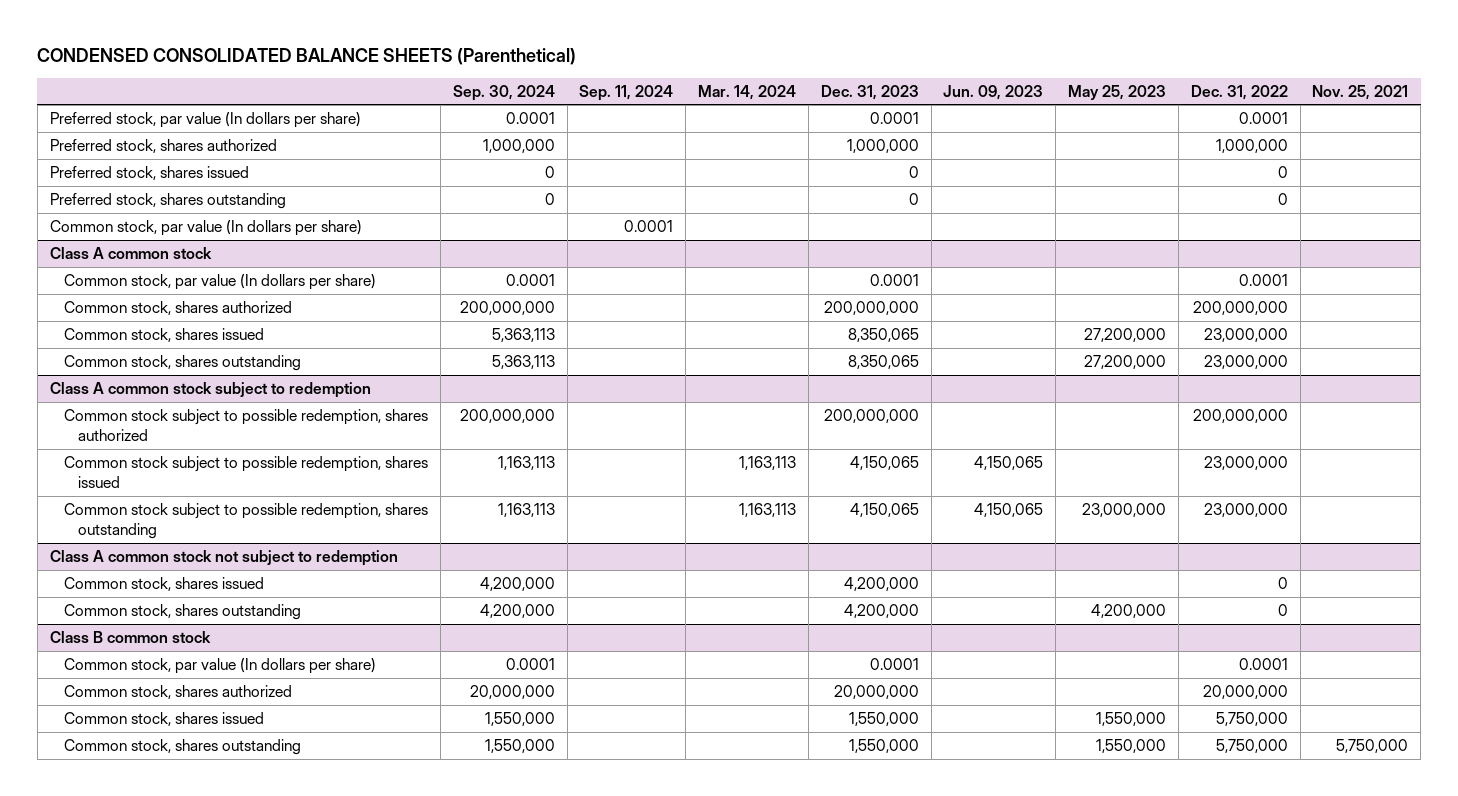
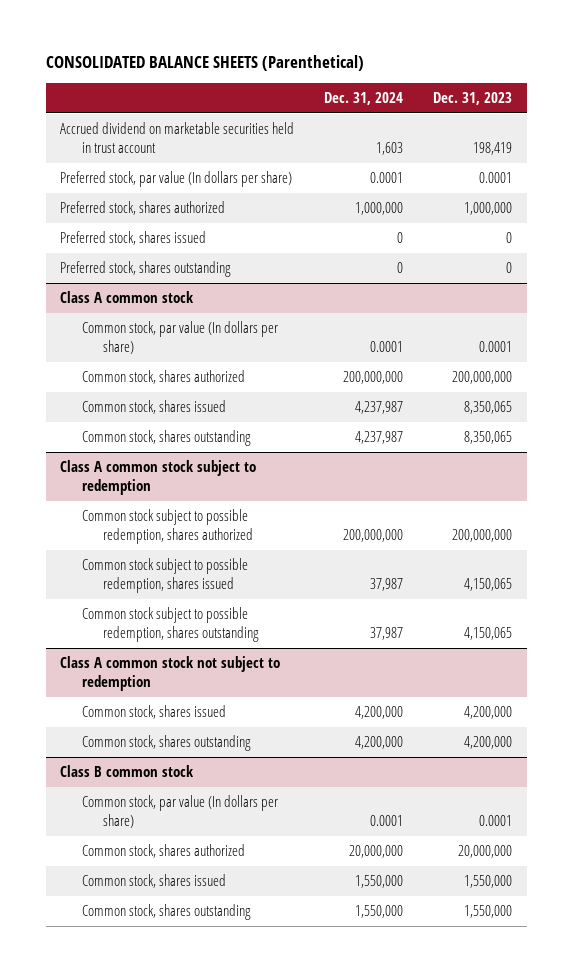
[37,47,577,65] CONDENSED CONSOLIDATED BALANCE SHEETS (Parenthetical) -> [45,55,364,72] CONSOLIDATED BALANCE SHEETS (Parenthetical)
[452,84,555,101] Sep. 30, 2024 -> none
[579,84,674,101] Sep. 11, 2024 -> none
[698,84,797,100] Mar. 14, 2024 -> none
[943,84,1044,100] Jun. 09, 2023 -> none
[1068,84,1167,100] May 25, 2023 -> none
[1190,84,1288,100] Dec. 31, 2022 -> none
[1312,84,1409,100] Nov. 25, 2021 -> none
none -> [324,92,404,106] Dec. 31, 2024
none -> [60,122,295,153] Accrued dividend on marketable securities held in trust account
[49,220,362,237] Common stock, par value (In dollars per share) -> none

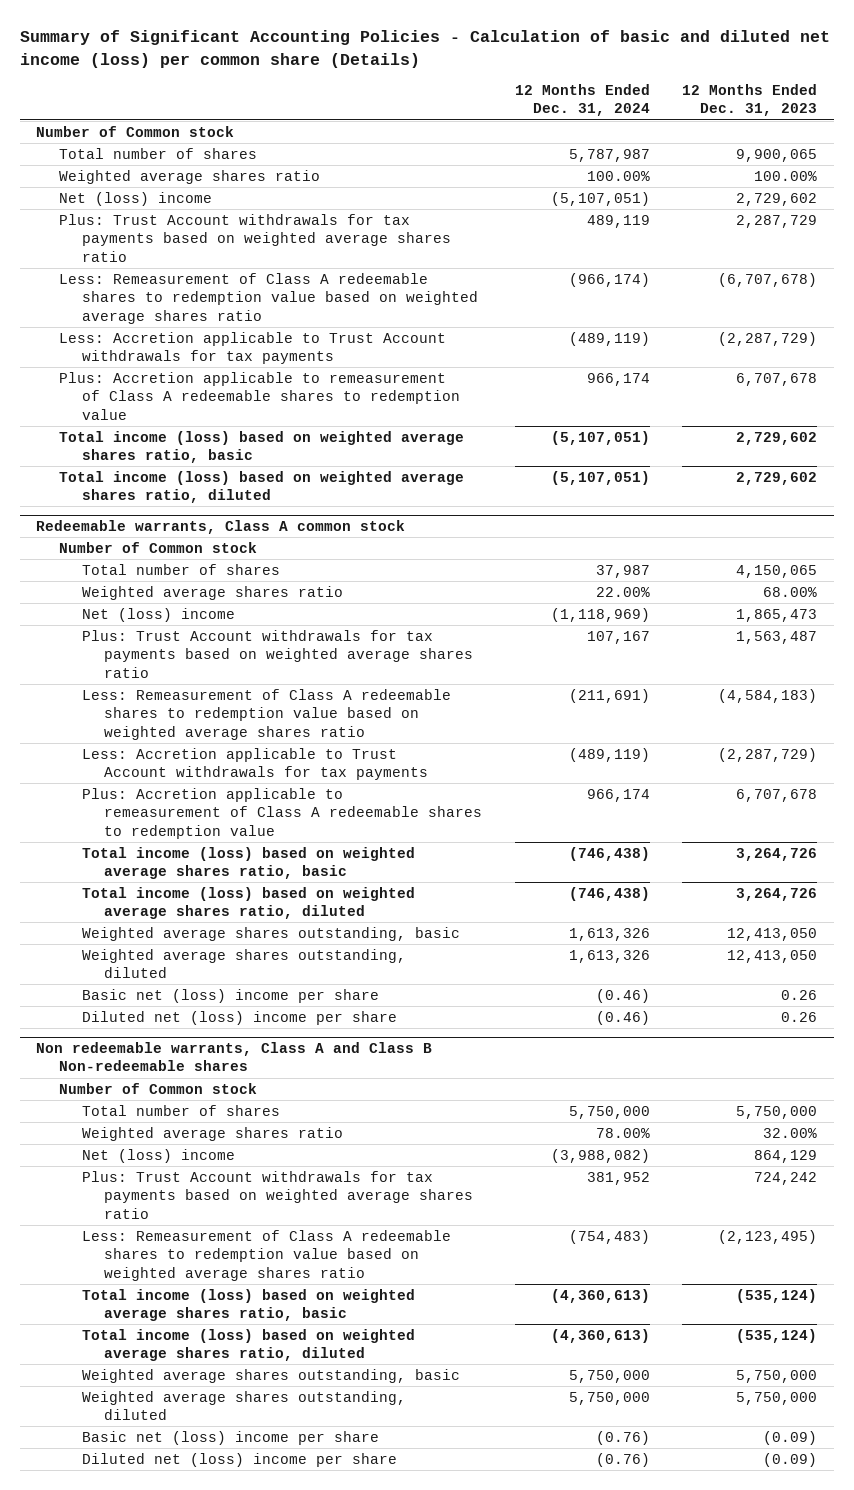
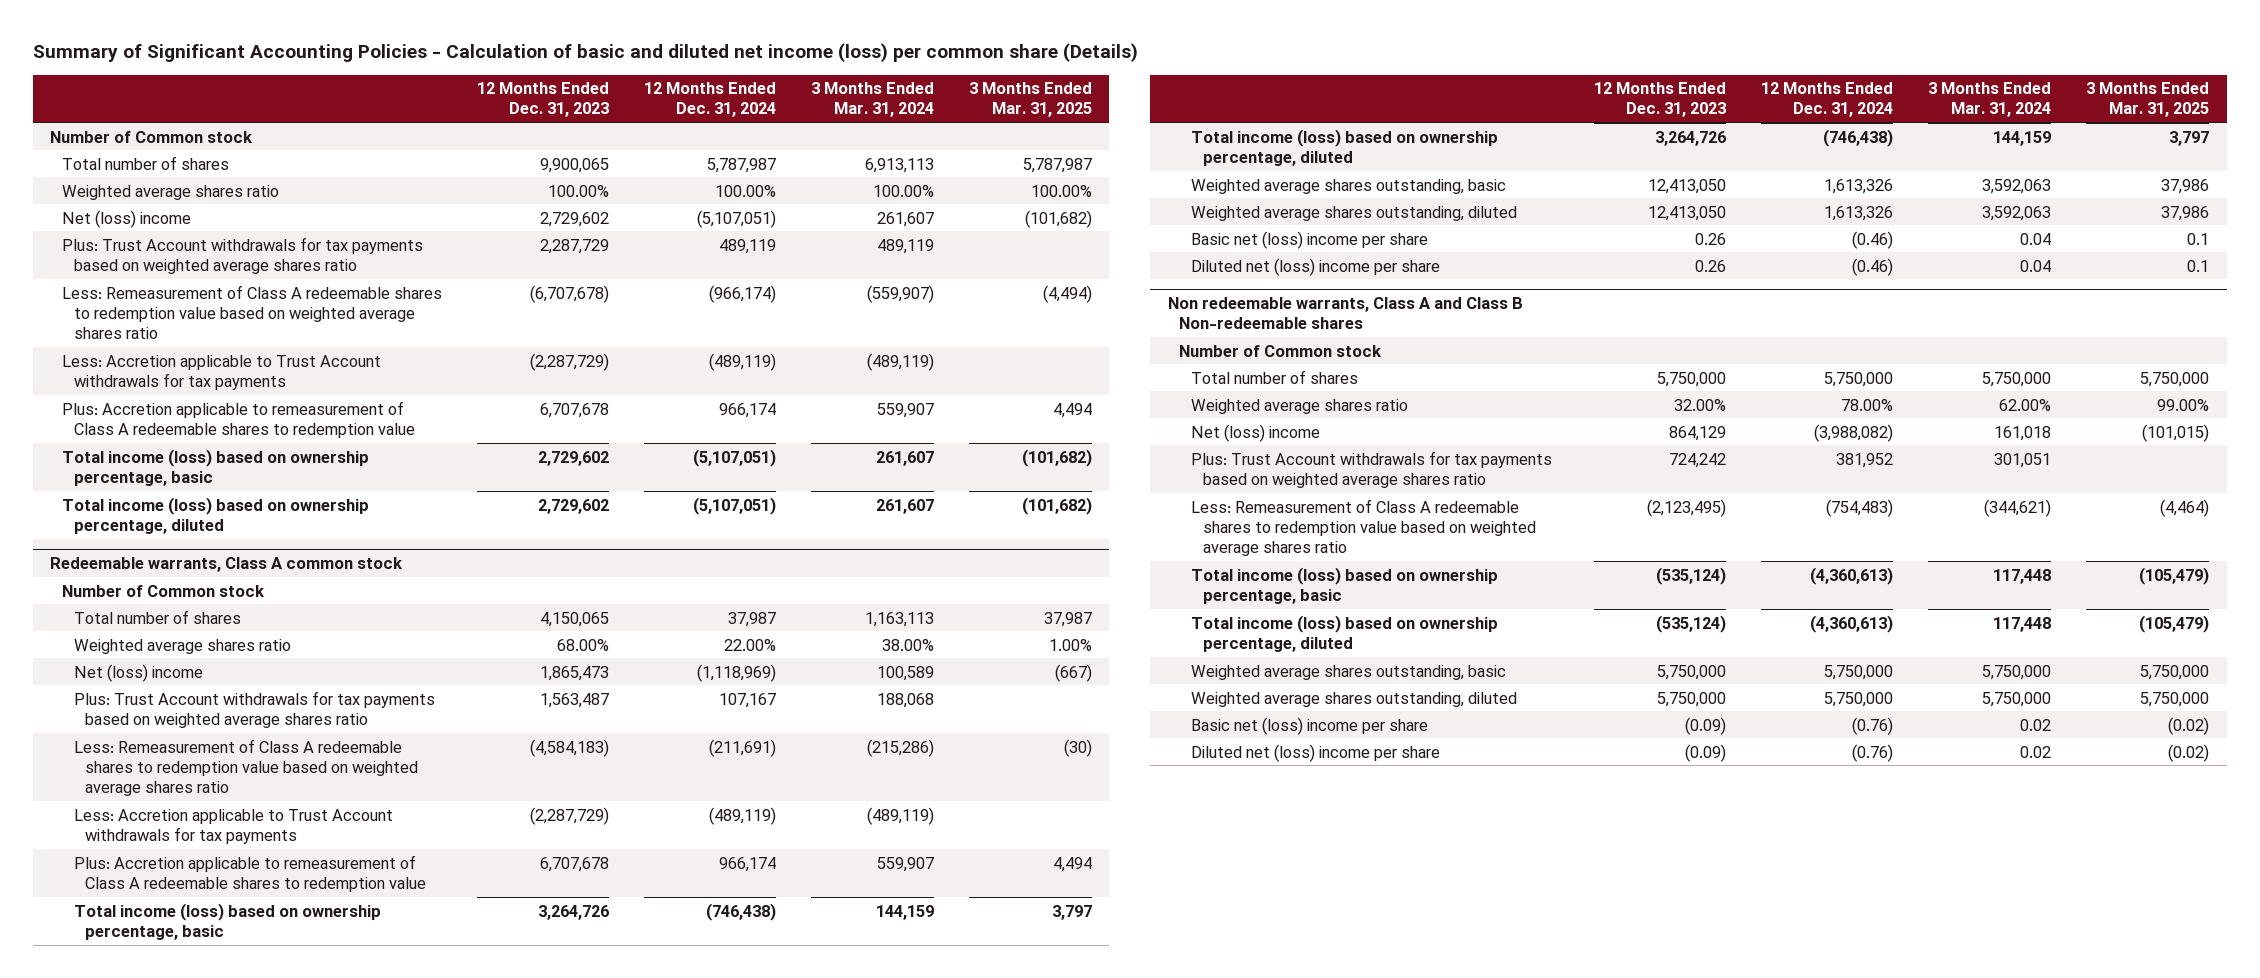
none -> [810,82,934,118] 3 Months Ended Mar. 31, 2024
none -> [968,82,1092,118] 3 Months Ended Mar. 31, 2025
[59,430,465,464] Total income (loss) based on weighted average shares ratio, basic -> [61,448,369,486] Total income (loss) based on ownership percentage, basic
[59,470,465,504] Total income (loss) based on weighted average shares ratio, diluted -> [61,496,369,534] Total income (loss) based on ownership percentage, diluted
[81,846,415,880] Total income (loss) based on weighted average shares ratio, basic -> [73,902,381,940] Total income (loss) based on ownership percentage, basic
[81,886,415,920] Total income (loss) based on weighted average shares ratio, diluted -> [1191,128,1499,166] Total income (loss) based on ownership percentage, diluted
[81,1288,415,1322] Total income (loss) based on weighted average shares ratio, basic -> [1191,566,1499,604] Total income (loss) based on ownership percentage, basic
[81,1328,415,1362] Total income (loss) based on weighted average shares ratio, diluted -> [1191,614,1499,652] Total income (loss) based on ownership percentage, diluted

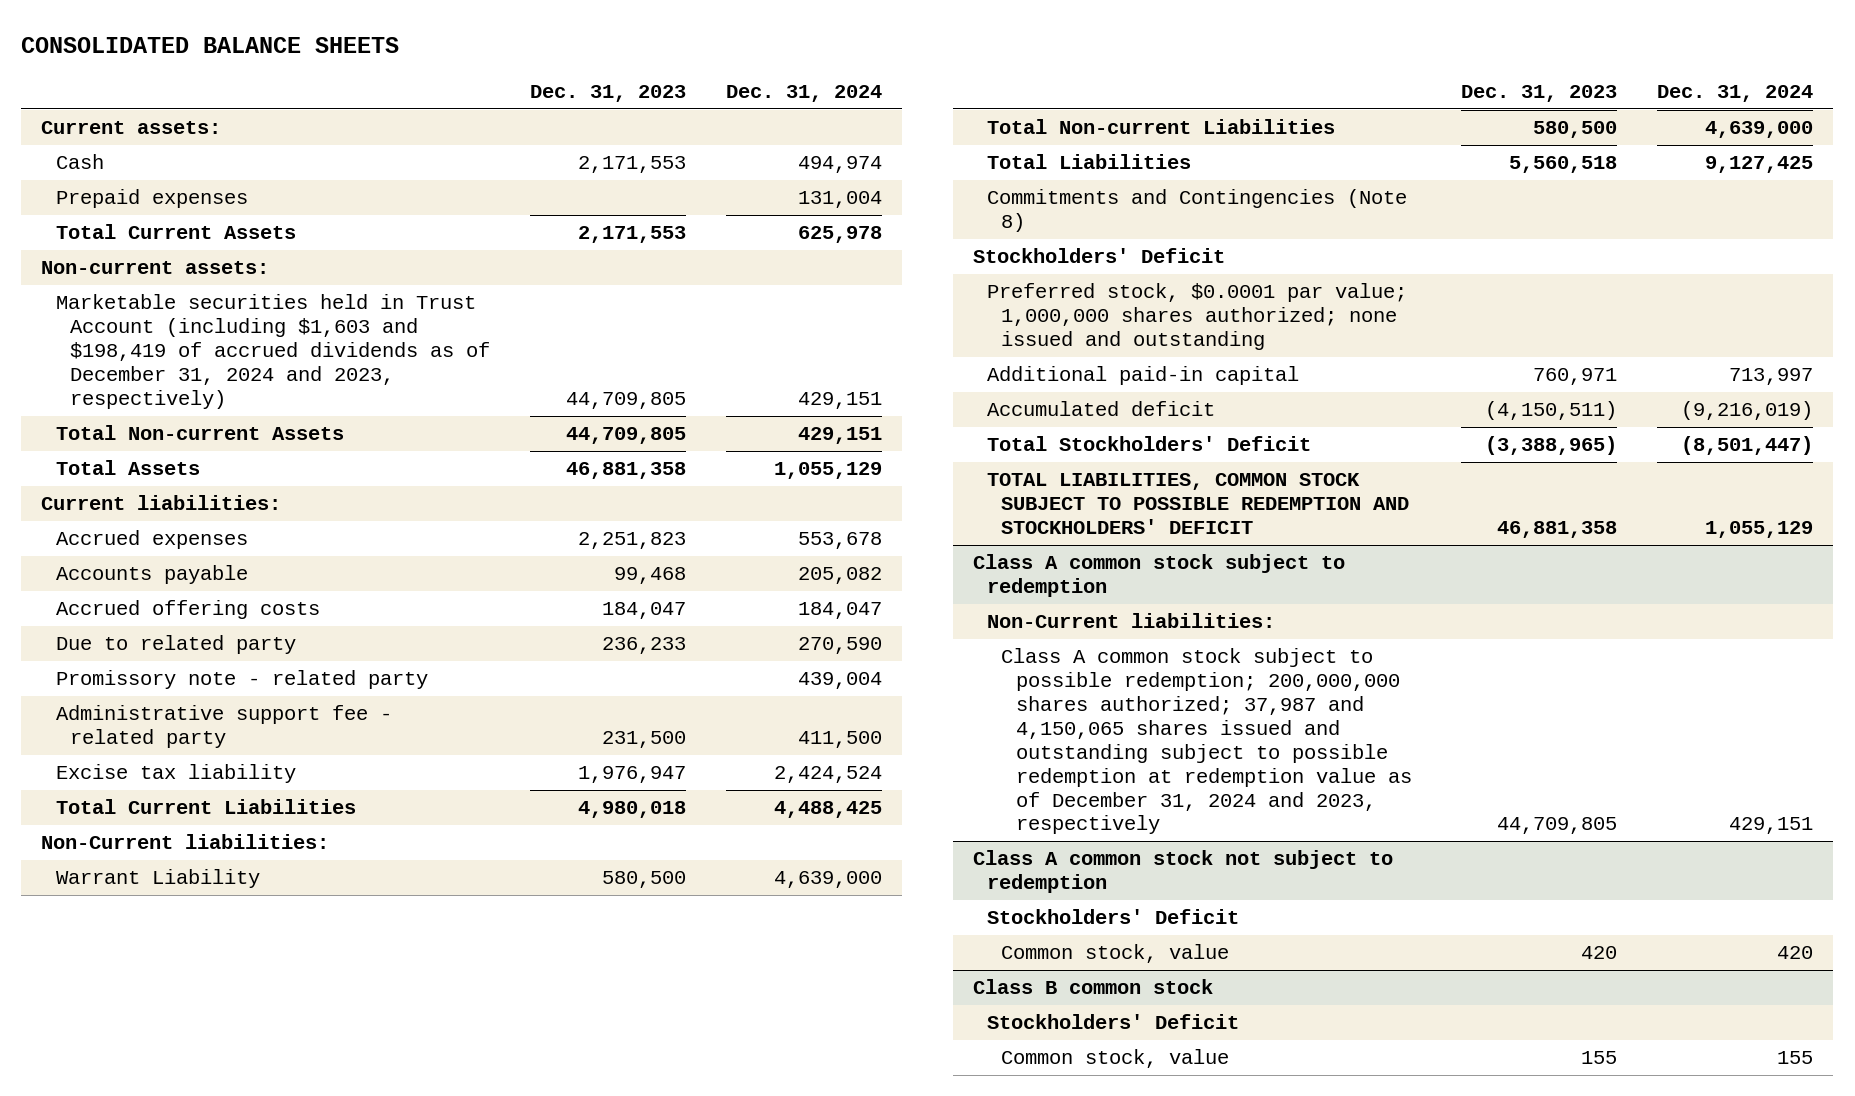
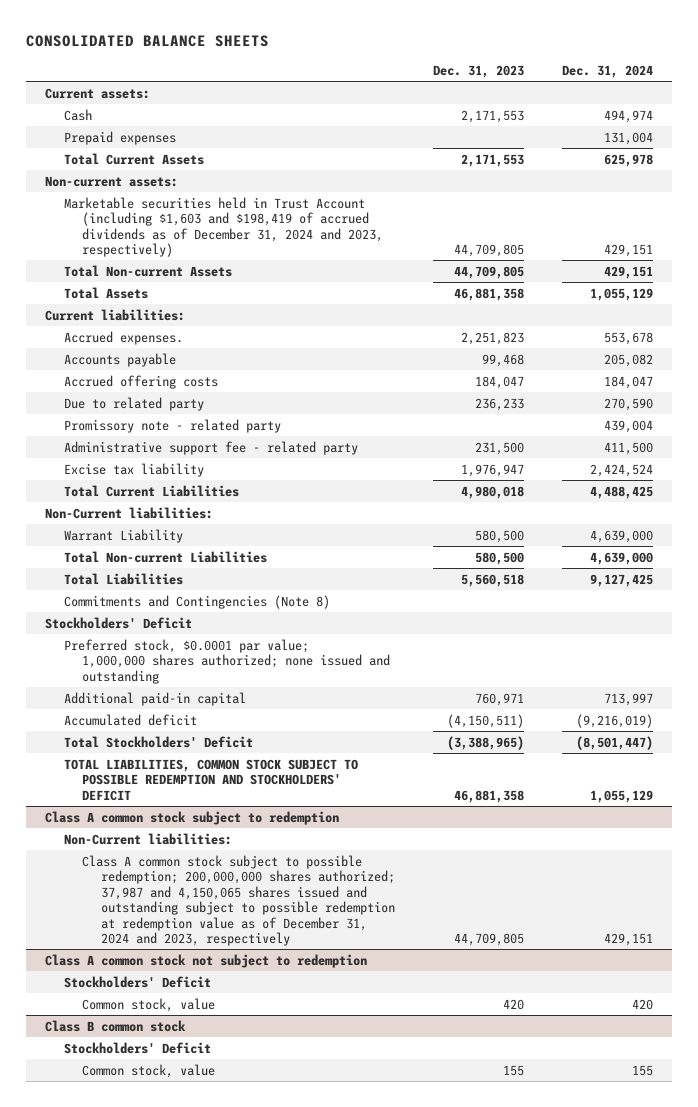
[55,530,248,550] Accrued expenses -> [63,330,183,345] Accrued expenses.

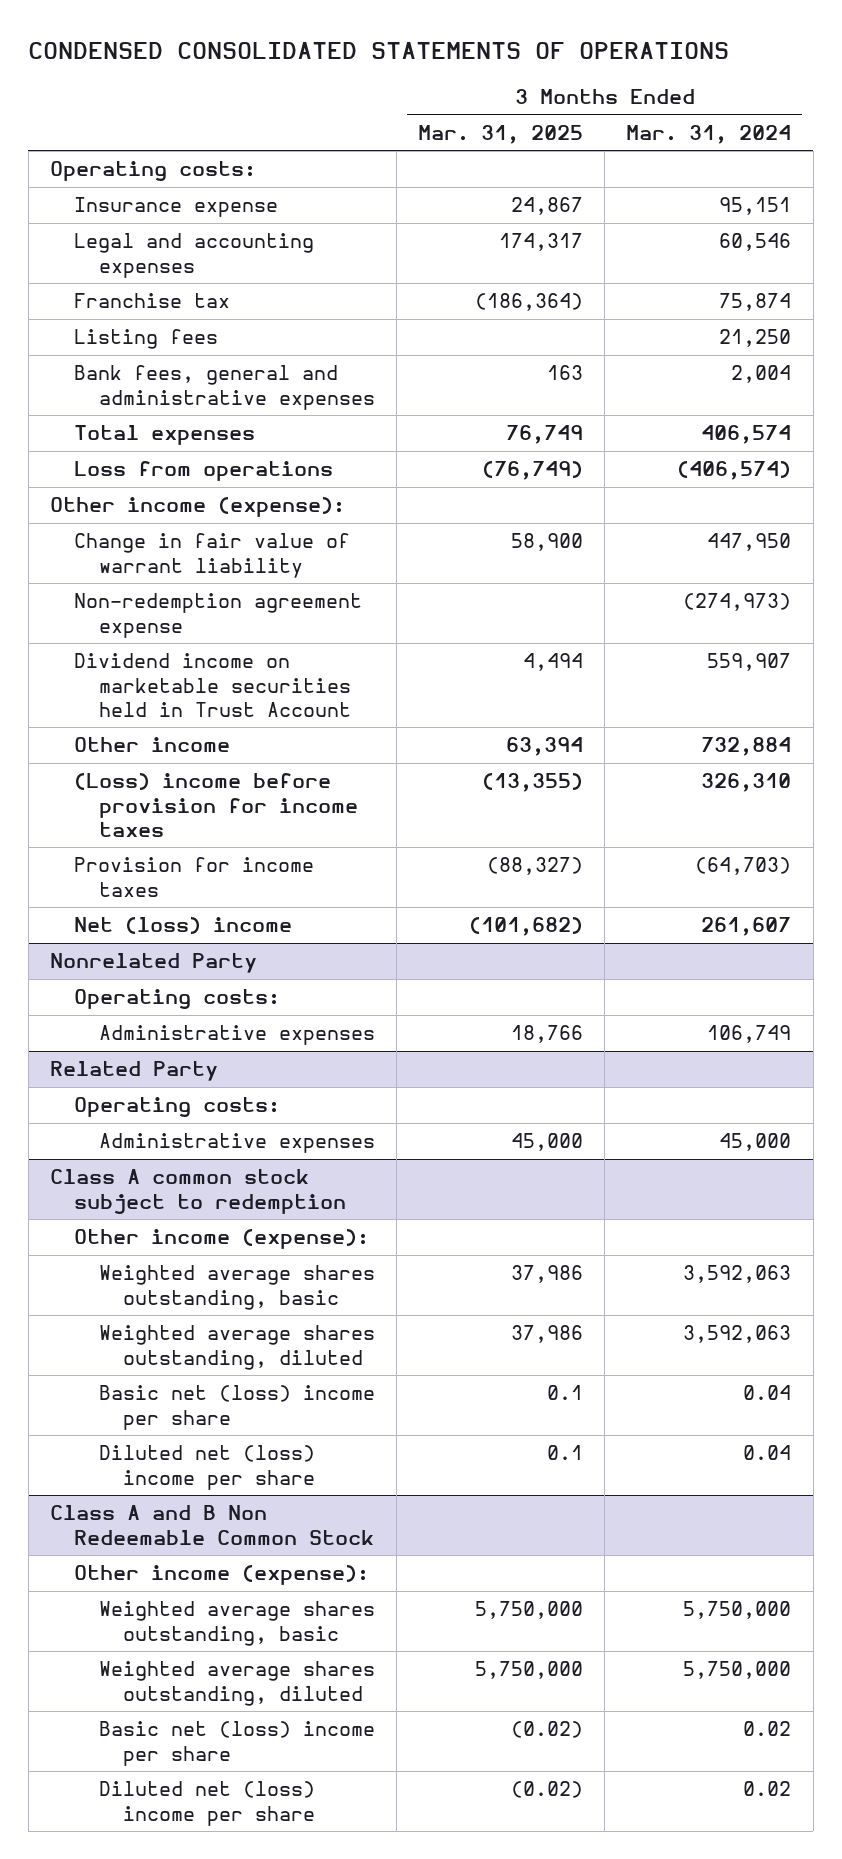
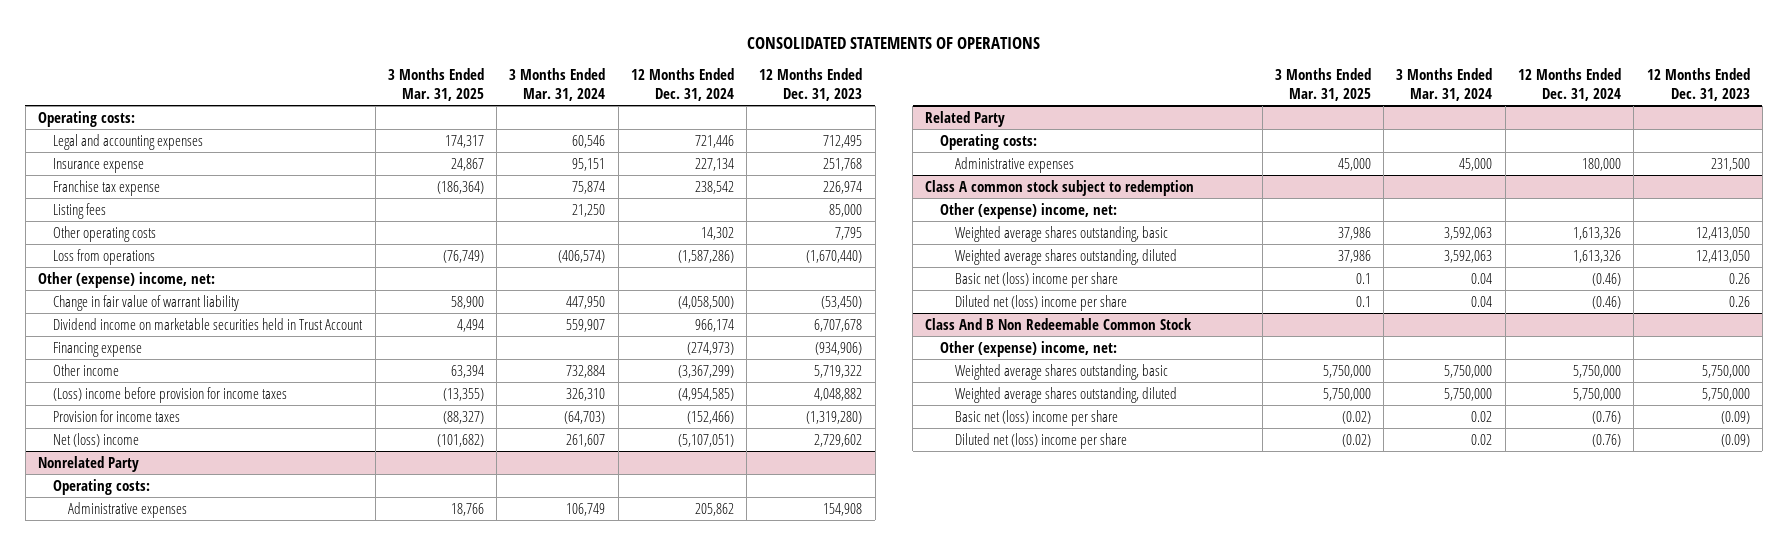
[28,41,730,59] CONDENSED CONSOLIDATED STATEMENTS OF OPERATIONS -> [746,36,1040,49] CONSOLIDATED STATEMENTS OF OPERATIONS
none -> [630,68,734,102] 12 Months Ended Dec. 31, 2024
none -> [759,68,863,102] 12 Months Ended Dec. 31, 2023
[74,197,279,218] Insurance expense -> [53,157,145,173] Insurance expense
[74,293,231,309] Franchise tax -> [53,179,161,196] Franchise tax expense
[74,365,375,410] Bank fees, general and administrative expenses -> none
[74,425,256,446] Total expenses -> none
none -> [53,225,157,242] Other operating costs
[50,497,346,518] Other income (expense): -> [38,271,216,288] Other (expense) income, net:
[74,593,363,638] Non-redemption agreement expense -> none
none -> [53,341,143,357] Financing expense
[74,1229,370,1250] Other income (expense): -> [940,202,1118,219] Other (expense) income, net:
[50,1505,375,1545] Class A and B Non Redeemable Common Stock -> [925,317,1193,330] Class And B Non Redeemable Common Stock
[74,1565,370,1586] Other income (expense): -> [940,340,1118,357] Other (expense) income, net:

